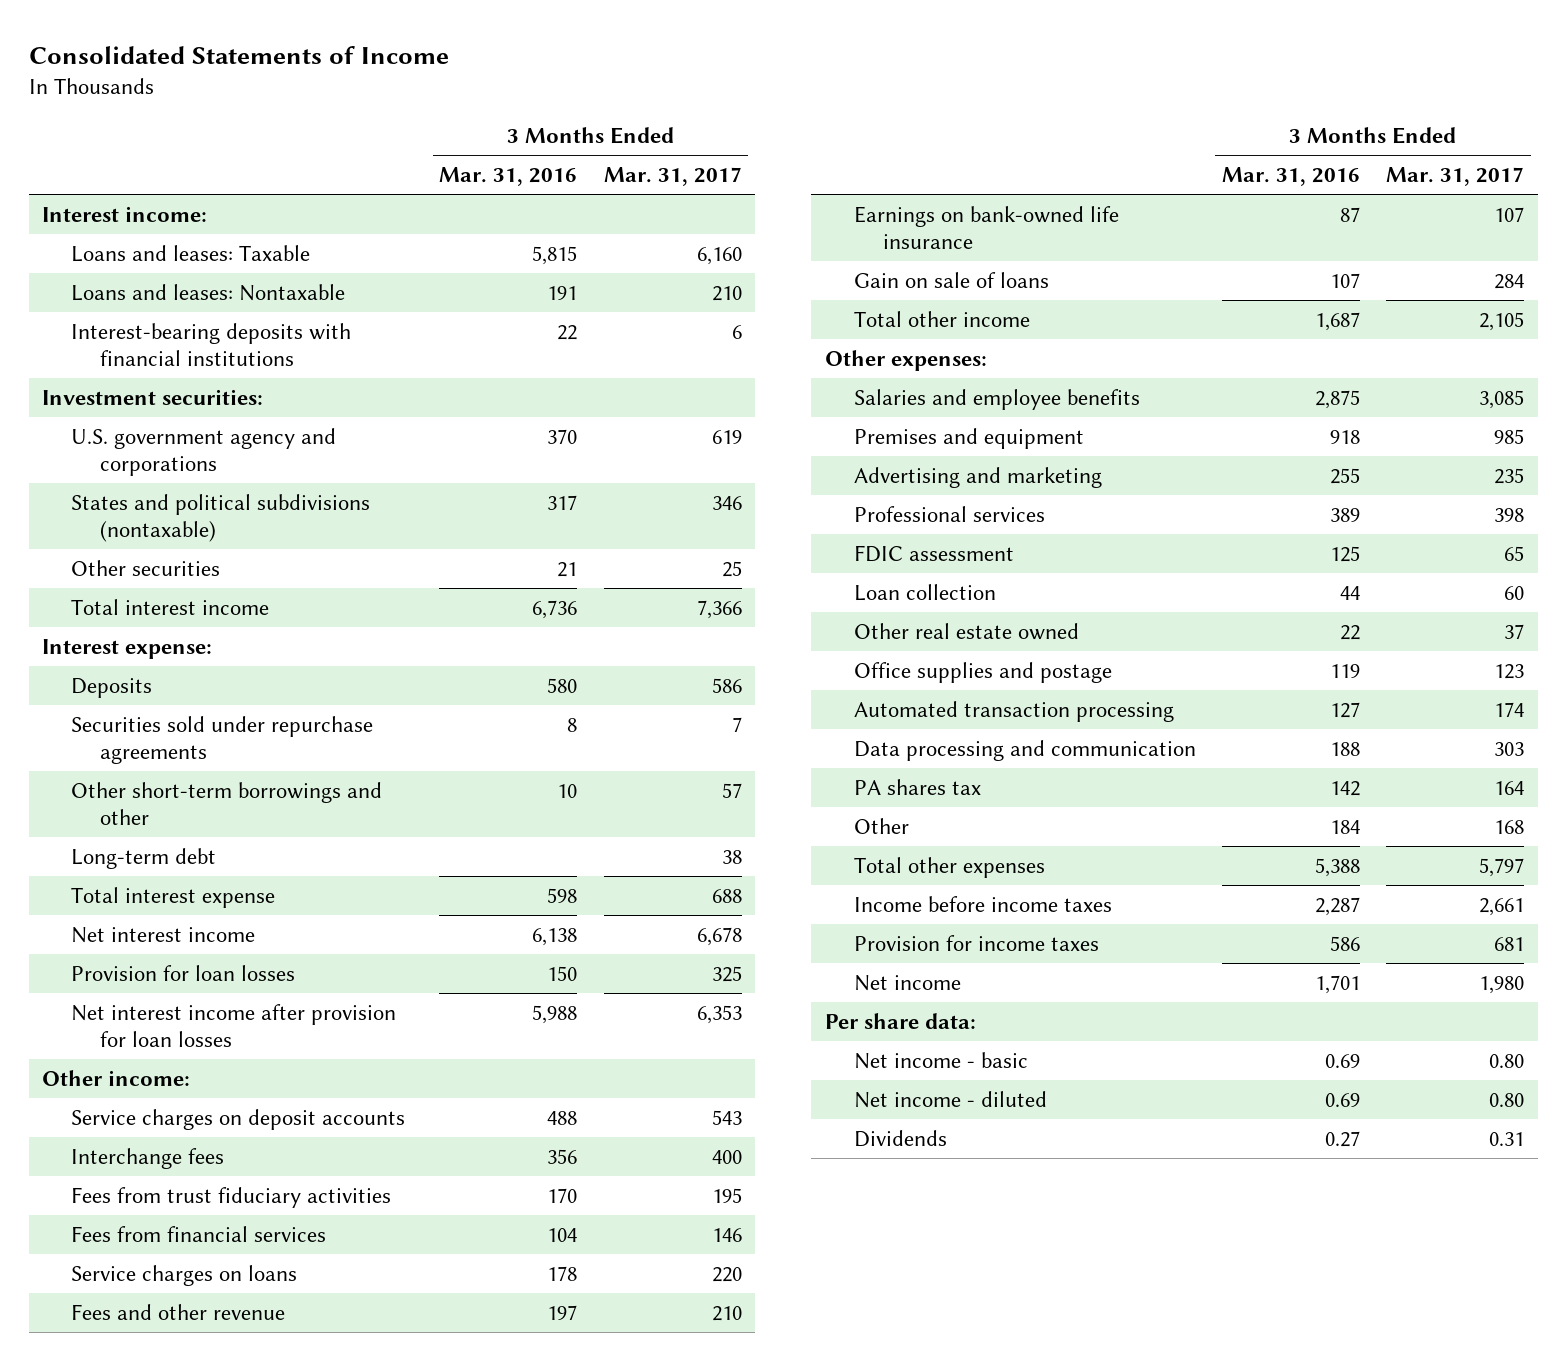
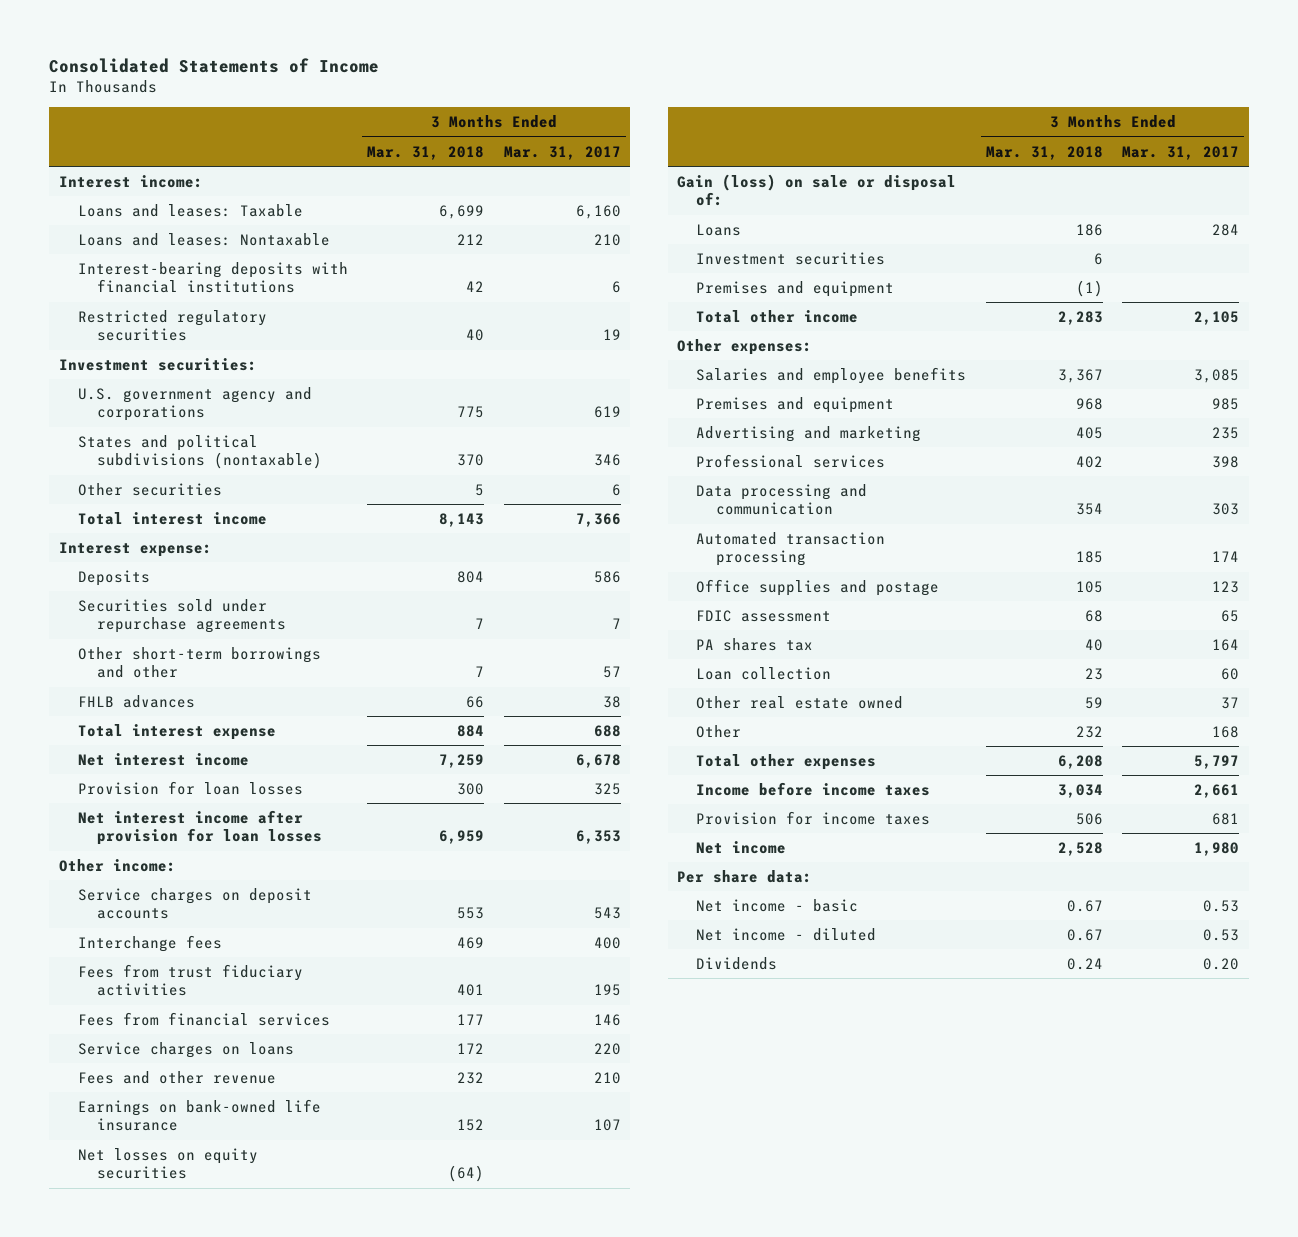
[439,167,578,187] Mar. 31, 2016 -> none
none -> [367,145,485,160] Mar. 31, 2018
none -> [77,309,267,342] Restricted regulatory securities
[721,560,742,577] 25 -> [611,483,621,496] 6
[70,847,216,869] Long-term debt -> [77,694,195,708] FHLB advances
none -> [77,1147,258,1180] Net losses on equity securities
none -> [677,173,957,207] Gain (loss) on sale or disposal of:
[853,271,1049,288] Gain on sale of loans -> [696,223,742,236] Loans
none -> [696,251,886,265] Investment securities
none -> [696,280,895,297] Premises and equipment
[853,739,1196,761] Data processing and communication -> [696,483,868,516] Data processing and communication
[853,700,1174,722] Automated transaction processing -> [696,531,886,567] Automated transaction processing
[853,661,1112,683] Office supplies and postage -> [696,578,940,596] Office supplies and postage
[853,778,981,795] PA shares tax -> [696,637,814,651] PA shares tax
[1489,1053,1525,1068] 0.80 -> [1203,899,1240,912] 0.53
[1489,1092,1525,1107] 0.80 -> [1203,928,1240,941] 0.53
[1489,1131,1525,1146] 0.31 -> [1203,957,1240,970] 0.20

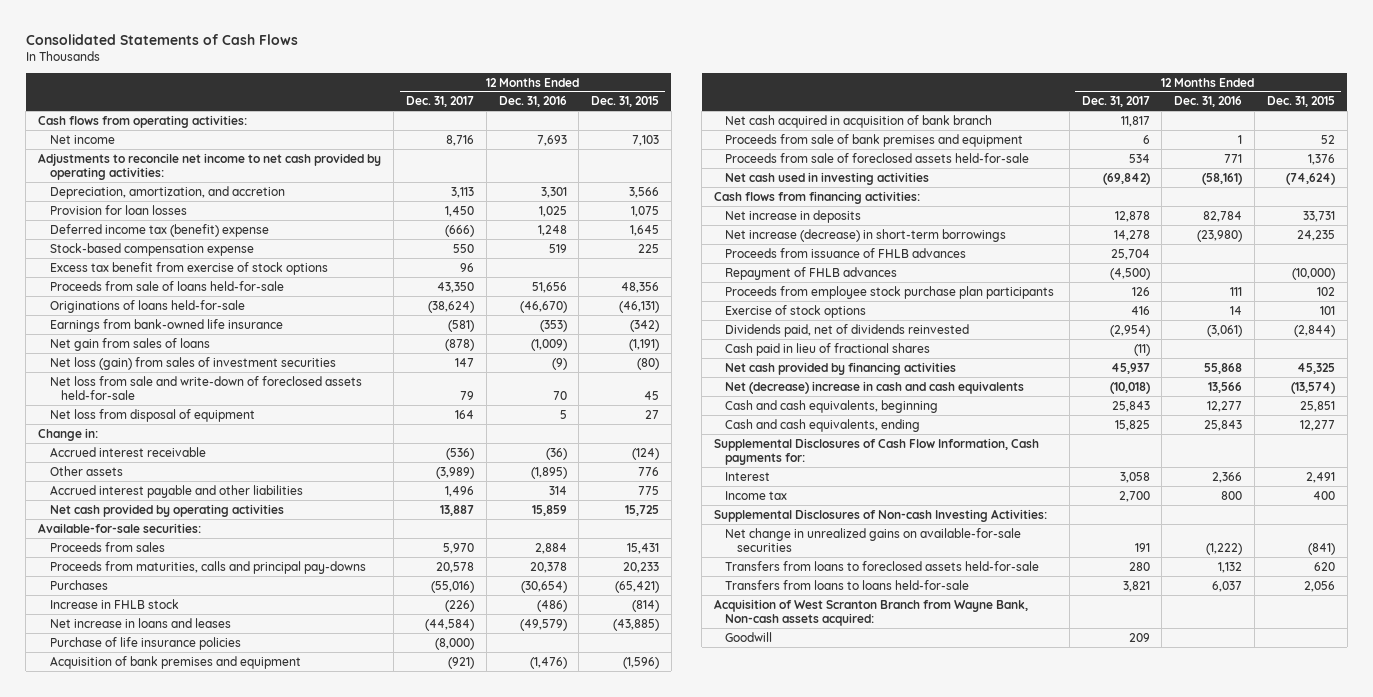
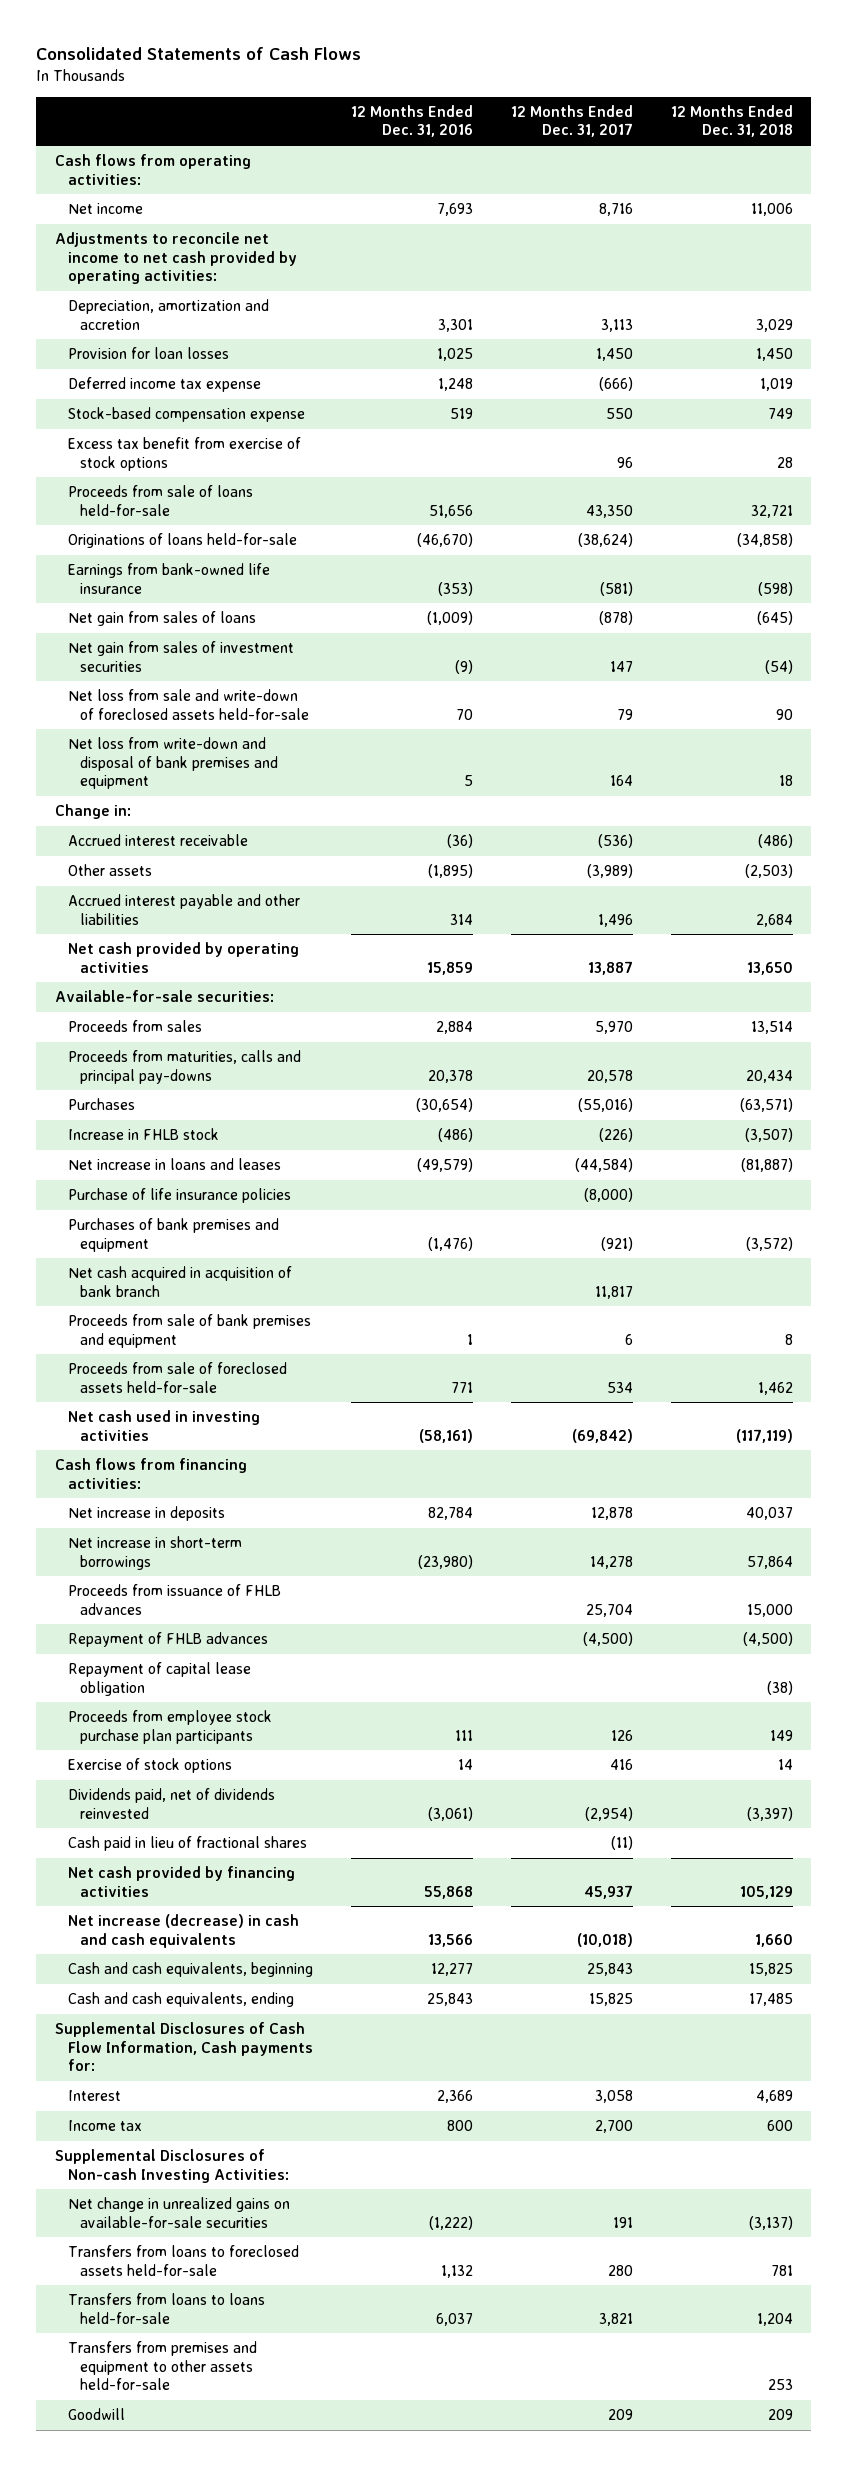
[591,96,660,108] Dec. 31, 2015 -> none
none -> [670,105,793,138] 12 Months Ended Dec. 31, 2018
[49,185,285,199] Depreciation, amortization, and accretion -> [67,299,269,330] Depreciation, amortization and accretion
[49,223,269,237] Deferred income tax (benefit) expense -> [67,377,261,393] Deferred income tax expense
[49,356,336,370] Net loss (gain) from sales of investment securities -> [67,641,294,672] Net gain from sales of investment securities
[49,408,255,422] Net loss from disposal of equipment -> [67,737,279,789] Net loss from write-down and disposal of bank premises and equipment
[49,655,301,669] Acquisition of bank premises and equipment -> [67,1218,279,1252] Purchases of bank premises and equipment
[725,228,1007,242] Net increase (decrease) in short-term borrowings -> [67,1536,242,1570] Net increase in short-term borrowings
none -> [67,1662,251,1696] Repayment of capital lease obligation
[725,380,1025,394] Net (decrease) increase in cash and cash equivalents -> [67,1914,299,1948] Net increase (decrease) in cash and cash equivalents
[713,598,1028,627] Acquisition of West Scranton Branch from Wayne Bank, Non-cash assets acquired: -> none
none -> [67,2341,257,2390] Transfers from premises and equipment to other assets held-for-sale

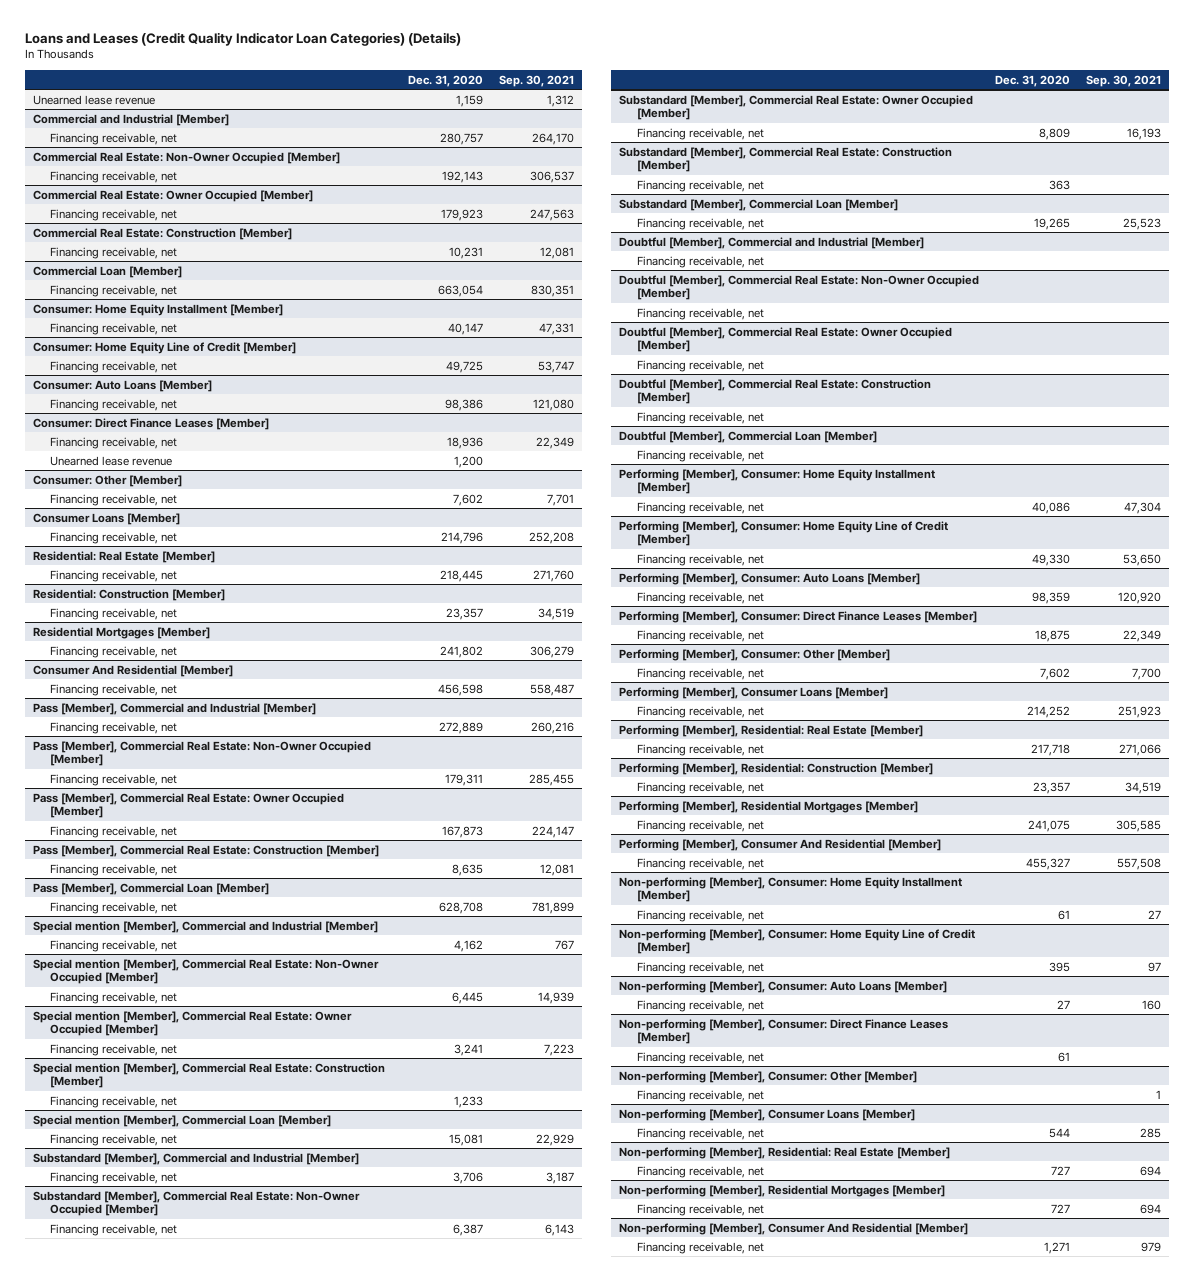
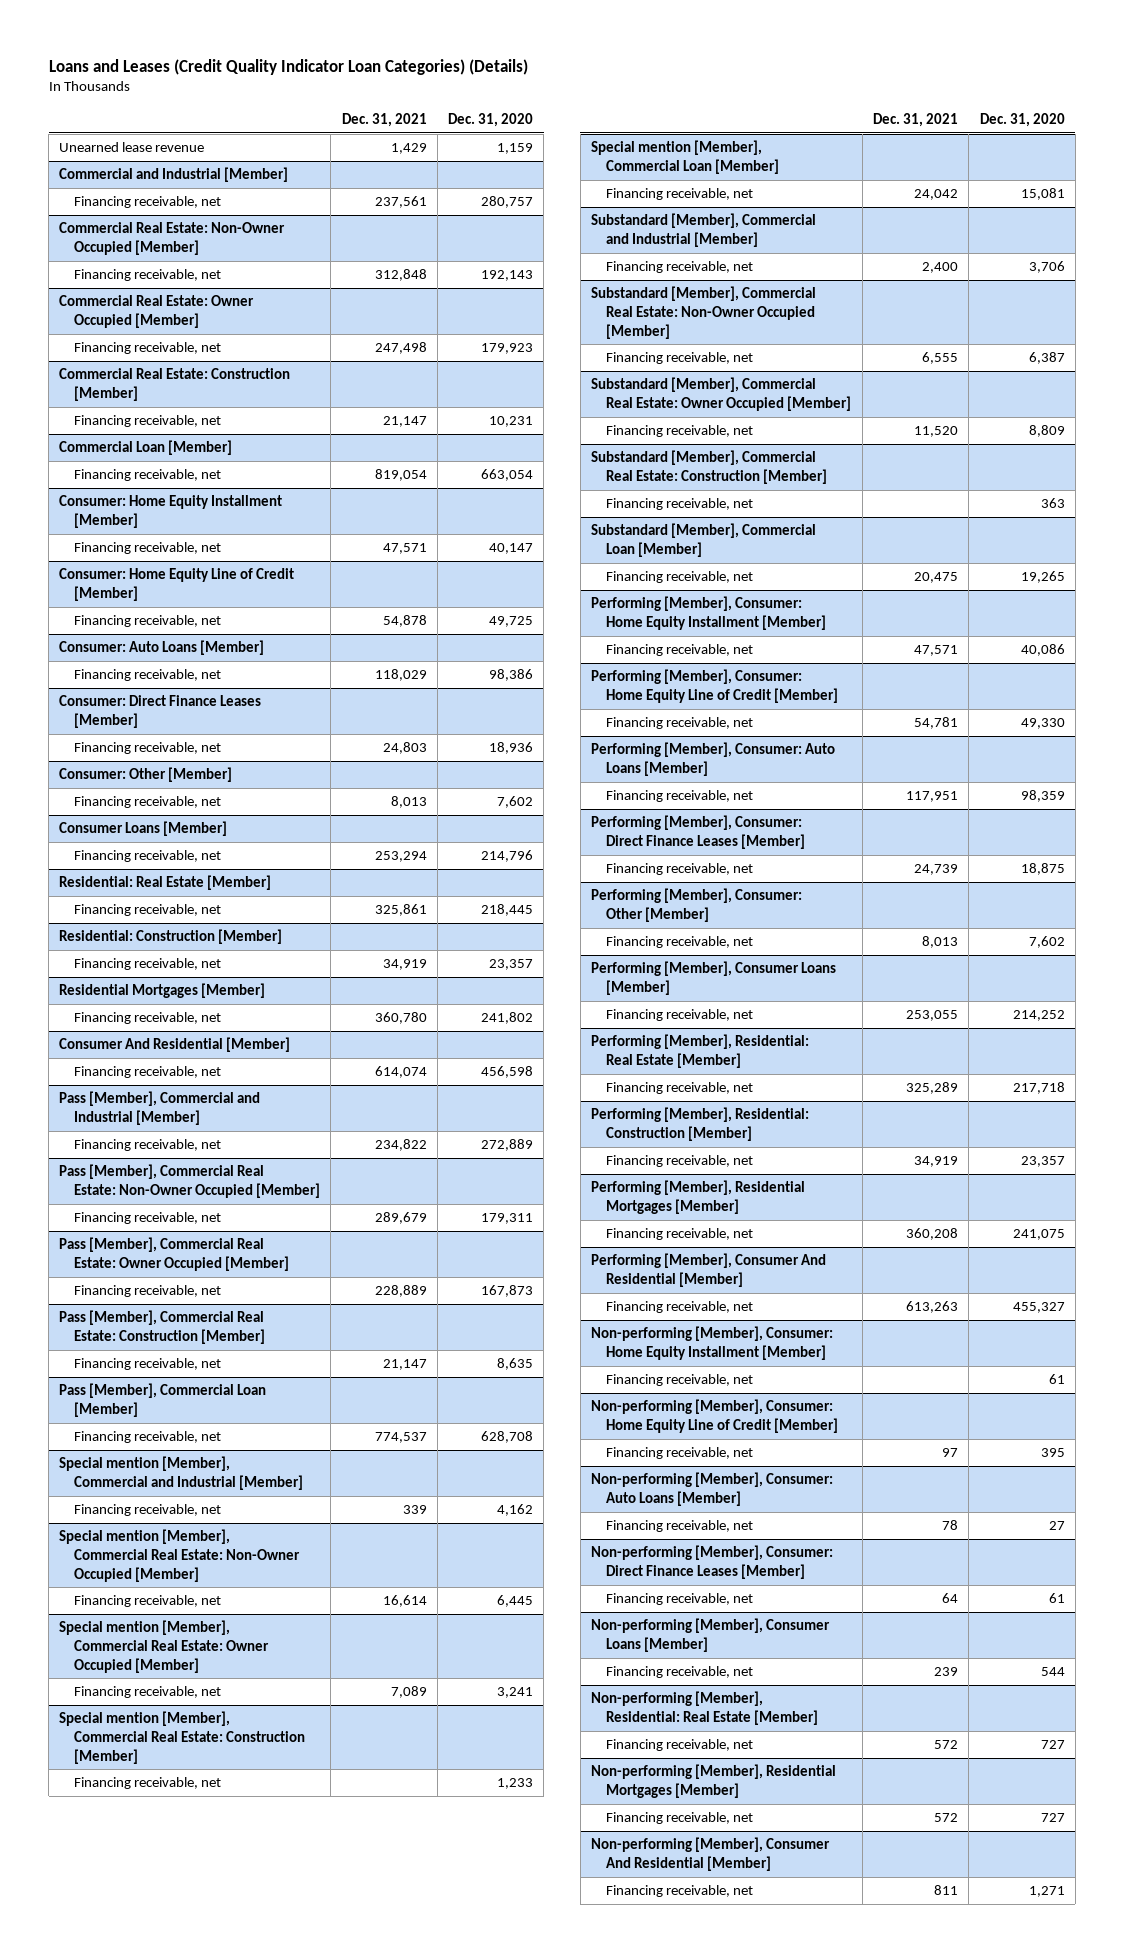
[499,74,575,87] Sep. 30, 2021 -> none
none -> [341,113,427,128] Dec. 31, 2021
[50,455,173,466] Unearned lease revenue -> none
[619,236,925,249] Doubtful [Member], Commercial and Industrial [Member] -> none
[637,255,765,268] Financing receivable, net -> none
[619,274,980,301] Doubtful [Member], Commercial Real Estate: Non-Owner Occupied [Member] -> none
[637,307,765,320] Financing receivable, net -> none
[619,326,953,353] Doubtful [Member], Commercial Real Estate: Owner Occupied [Member] -> none
[637,359,765,372] Financing receivable, net -> none
[619,378,932,405] Doubtful [Member], Commercial Real Estate: Construction [Member] -> none
[637,411,765,424] Financing receivable, net -> none
[619,430,878,443] Doubtful [Member], Commercial Loan [Member] -> none
[637,449,765,462] Financing receivable, net -> none
[619,1070,918,1083] Non-performing [Member], Consumer: Other [Member] -> none
[637,1089,765,1102] Financing receivable, net -> none

